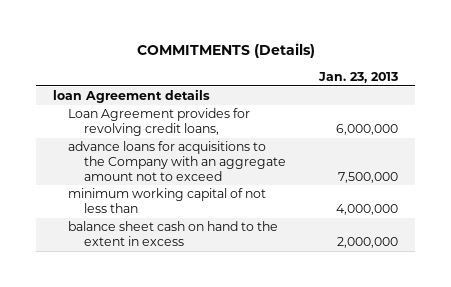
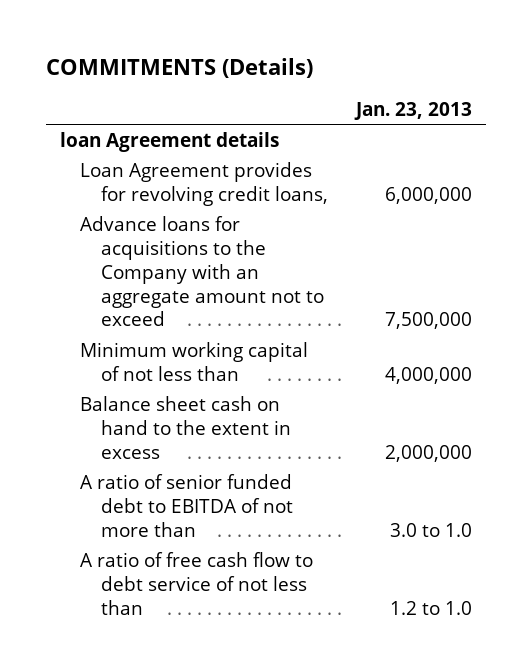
[68,141,286,181] advance loans for acquisitions to the Company with an aggregate amount not to exceed -> [80,215,324,327] Advance loans for acquisitions to the Company with an aggregate amount not to exceed
[68,188,267,214] minimum working capital of not less than -> [80,341,309,381] Minimum working capital of not less than
[68,221,279,247] balance sheet cash on hand to the extent in excess -> [80,395,291,459] Balance sheet cash on hand to the extent in excess
none -> [80,473,293,537] A ratio of senior funded debt to EBITDA of not more than
none -> [80,551,314,615] A ratio of free cash flow to debt service of not less than

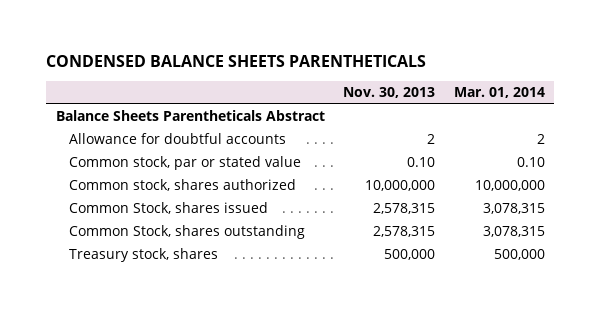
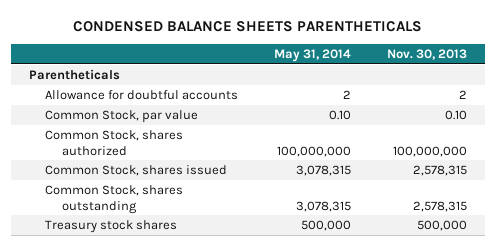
[453,86,545,98] Mar. 01, 2014 -> none
none -> [274,49,352,63] May 31, 2014
[55,110,325,122] Balance Sheets Parentheticals Abstract -> [28,68,120,80] Parentheticals
[68,156,301,171] Common stock, par or stated value -> [45,109,199,123] Common Stock, par value
[68,179,296,192] Common stock, shares authorized -> [45,129,184,156] Common Stock, shares authorized
[365,180,436,192] 10,000,000 -> [393,145,468,157] 100,000,000
[68,248,218,263] Treasury stock, shares -> [45,219,178,233] Treasury stock shares

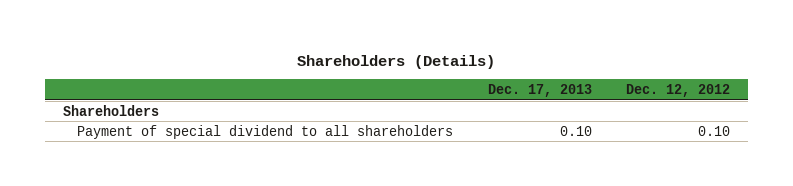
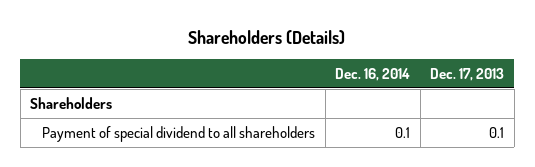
[626,83,731,97] Dec. 12, 2012 -> none
none -> [335,68,411,82] Dec. 16, 2014
[559,125,592,136] 0.10 -> [489,126,505,138] 0.1

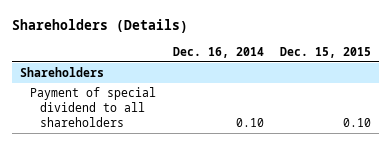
[430,68,505,82] Dec. 17, 2013 -> none
none -> [280,46,372,58] Dec. 15, 2015
[395,126,411,138] 0.1 -> [235,117,264,127] 0.10

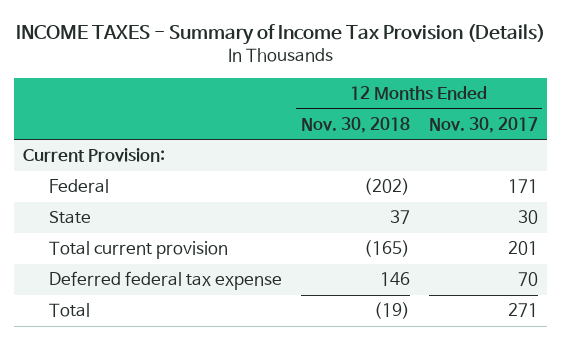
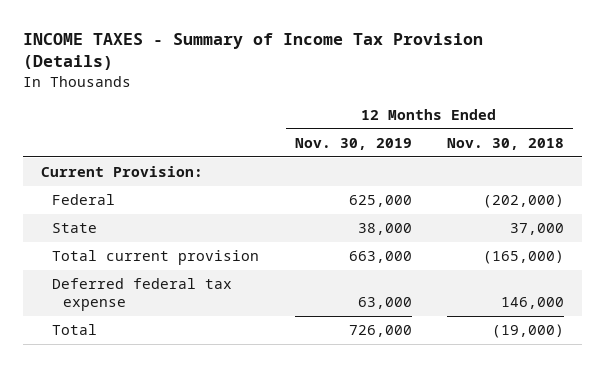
[428,116,538,133] Nov. 30, 2017 -> none
none -> [294,138,412,151] Nov. 30, 2019
[364,178,411,196] (202) -> [483,194,565,209] (202,000)
[390,210,411,225] 37 -> [510,223,565,236] 37,000
[364,240,411,258] (165) -> [483,250,565,265] (165,000)
[380,272,411,287] 146 -> [501,297,565,310] 146,000
[374,302,411,320] (19) -> [492,324,565,339] (19,000)

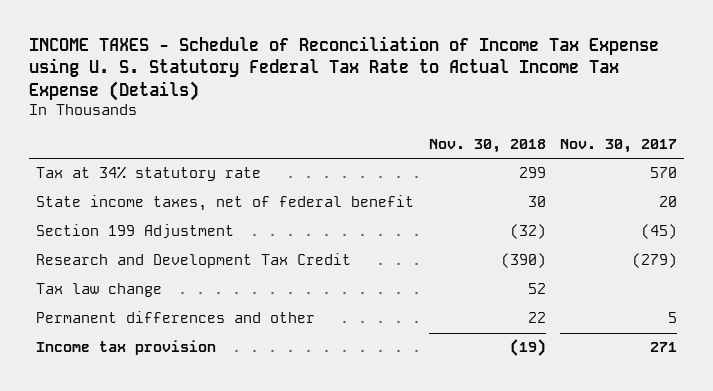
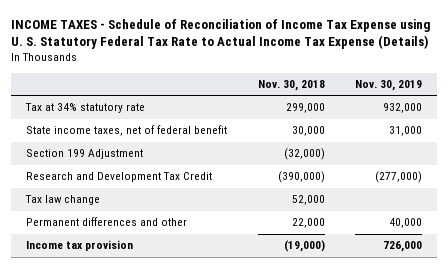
[560,139,678,154] Nov. 30, 2017 -> none
none -> [354,80,422,92] Nov. 30, 2019
[518,167,546,179] 299 -> [285,103,325,114] 299,000
[527,196,546,208] 30 -> [291,126,325,137] 30,000
[509,224,546,240] (32) -> [283,148,325,161] (32,000)
[500,253,546,269] (390) -> [277,171,325,184] (390,000)
[527,283,546,295] 52 -> [291,195,325,206] 52,000
[527,312,546,324] 22 -> [291,218,325,229] 22,000
[509,339,546,357] (19) -> [283,240,325,253] (19,000)

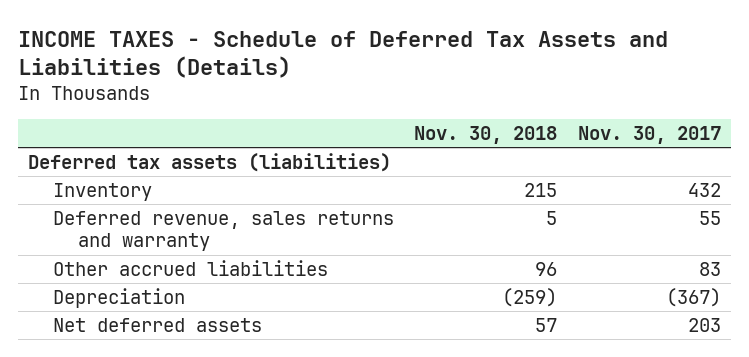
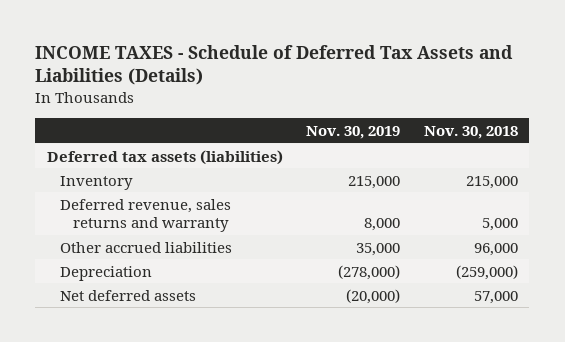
[577,125,721,144] Nov. 30, 2017 -> none
none -> [306,125,401,139] Nov. 30, 2019
[524,182,558,197] 215 -> [465,175,518,189] 215,000
[546,210,558,225] 5 -> [481,218,518,232] 5,000
[535,261,558,276] 96 -> [473,242,518,256] 96,000
[502,287,558,307] (259) -> [455,264,518,280] (259,000)
[535,317,558,332] 57 -> [473,290,518,304] 57,000

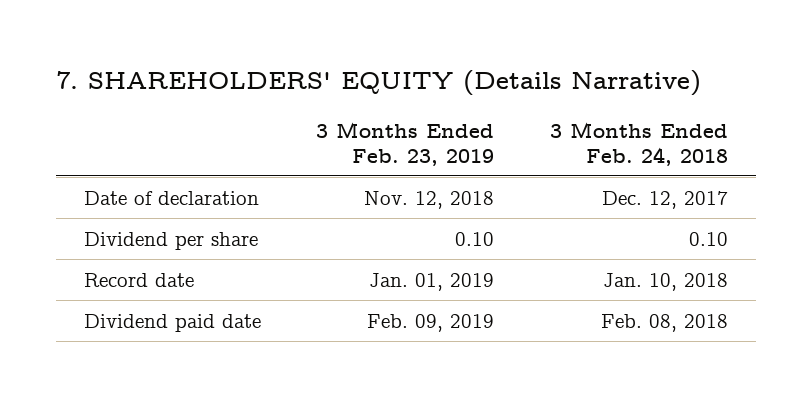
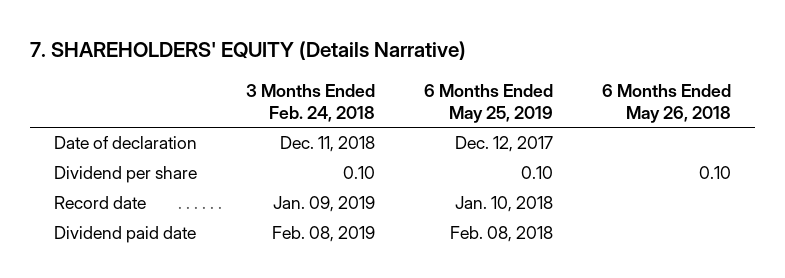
[316,121,495,166] 3 Months Ended Feb. 23, 2019 -> none
none -> [423,83,553,123] 6 Months Ended May 25, 2019
none -> [601,83,731,123] 6 Months Ended May 26, 2018
[602,190,729,209] Dec. 12, 2017 -> [280,136,376,153] Dec. 11, 2018
[603,272,729,291] Jan. 10, 2018 -> [273,196,376,213] Jan. 09, 2019
[601,313,729,332] Feb. 08, 2018 -> [272,226,376,243] Feb. 08, 2019

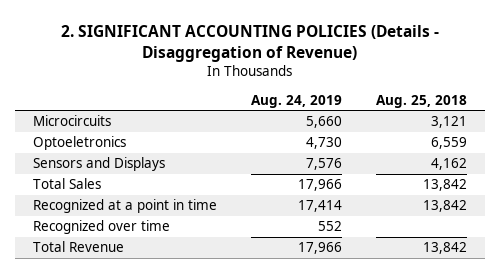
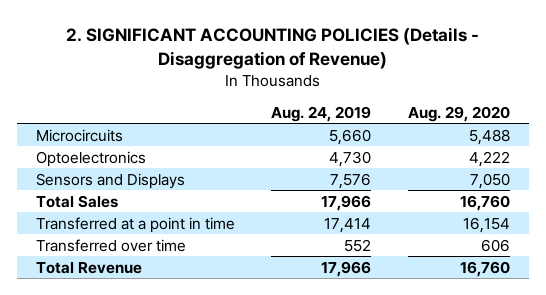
[376,94,468,108] Aug. 25, 2018 -> none
none -> [408,105,511,122] Aug. 29, 2020
[32,136,126,151] Optoeletronics -> [35,150,146,167] Optoelectronics
[32,199,217,214] Recognized at a point in time -> [35,216,235,233] Transferred at a point in time
[32,220,170,235] Recognized over time -> [35,238,186,252] Transferred over time

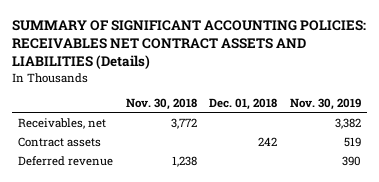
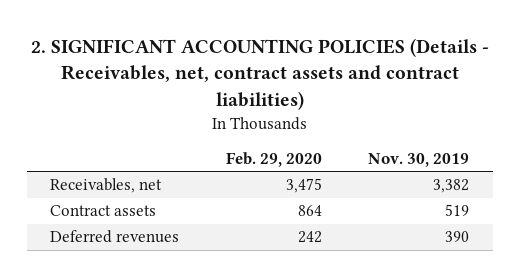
[11,19,366,69] SUMMARY OF SIGNIFICANT ACCOUNTING POLICIES: RECEIVABLES NET CONTRACT ASSETS AND LIABILITIES (Details) -> [30,37,489,110] 2. SIGNIFICANT ACCOUNTING POLICIES (Details - Receivables, net, contract assets and contract liabilities)
[125,97,197,110] Nov. 30, 2018 -> none
[209,97,278,110] Dec. 01, 2018 -> none
none -> [225,151,322,167] Feb. 29, 2020
[18,155,114,166] Deferred revenue -> [49,230,179,244] Deferred revenues

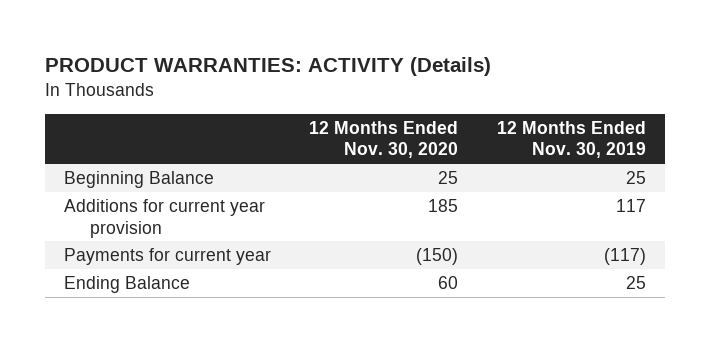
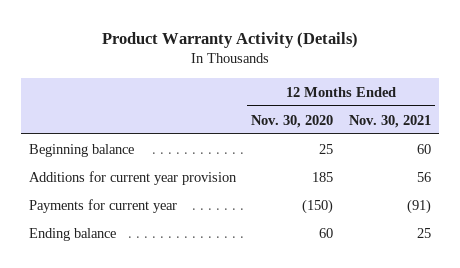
[45,57,492,77] PRODUCT WARRANTIES: ACTIVITY (Details) -> [101,31,358,48] Product Warranty Activity (Details)
[496,120,646,159] 12 Months Ended Nov. 30, 2019 -> none
none -> [348,114,431,128] Nov. 30, 2021
[64,170,215,188] Beginning Balance -> [28,143,134,157] Beginning balance
[64,275,191,293] Ending Balance -> [28,227,116,241] Ending balance

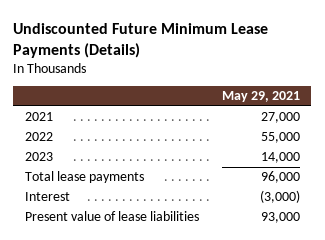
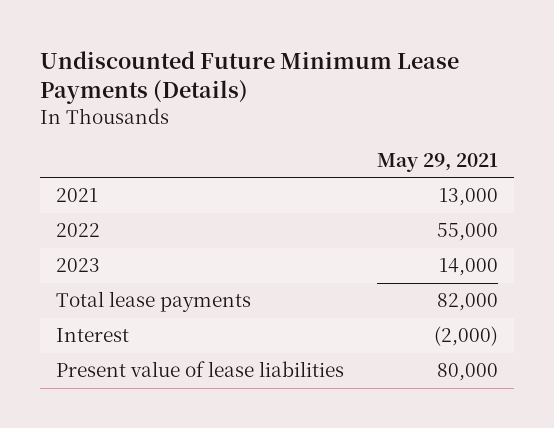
[260,112,300,124] 27,000 -> [438,188,498,207] 13,000
[260,171,300,184] 96,000 -> [436,293,498,312] 82,000
[259,190,300,204] (3,000) -> [433,326,498,347] (2,000)
[260,212,300,224] 93,000 -> [436,363,498,382] 80,000

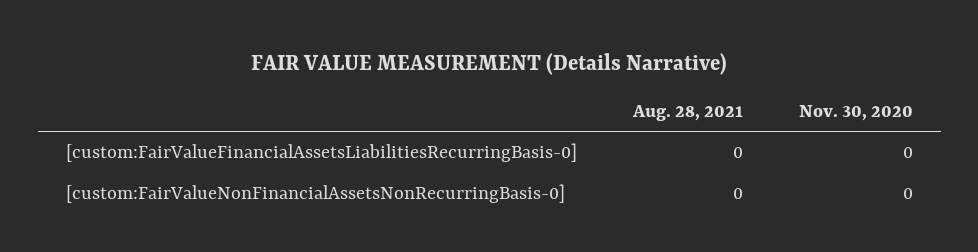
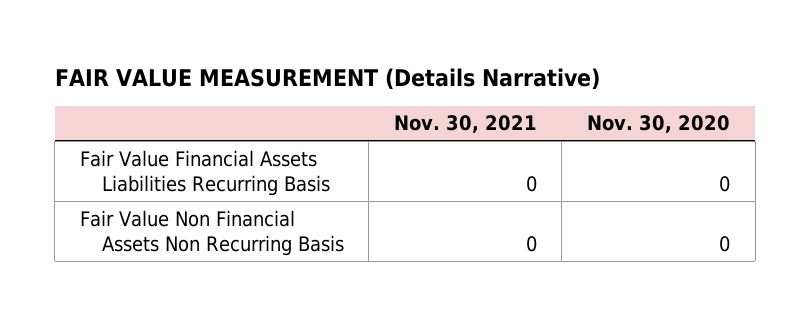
[631,104,743,121] Aug. 28, 2021 -> none
none -> [393,115,537,134] Nov. 30, 2021
[65,143,577,163] [custom:FairValueFinancialAssetsLiabilitiesRecurringBasis-0] -> [79,149,330,197] Fair Value Financial Assets Liabilities Recurring Basis
[65,184,565,204] [custom:FairValueNonFinancialAssetsNonRecurringBasis-0] -> [79,209,344,257] Fair Value Non Financial Assets Non Recurring Basis

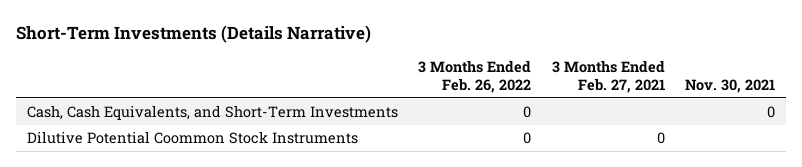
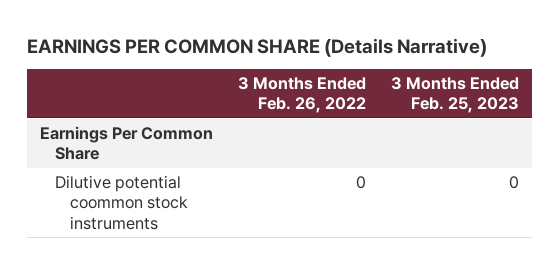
[16,25,372,44] Short-Term Investments (Details Narrative) -> [27,37,488,57] EARNINGS PER COMMON SHARE (Details Narrative)
[551,60,665,93] 3 Months Ended Feb. 27, 2021 -> none
[685,78,776,93] Nov. 30, 2021 -> none
none -> [391,76,520,114] 3 Months Ended Feb. 25, 2023
[26,105,398,121] Cash, Cash Equivalents, and Short-Term Investments -> none
none -> [39,125,213,161] Earnings Per Common Share
[26,131,358,145] Dilutive Potential Coommon Stock Instruments -> [54,174,188,231] Dilutive potential coommon stock instruments

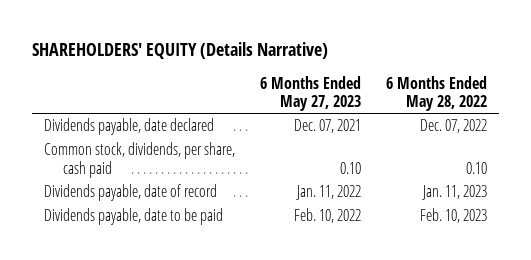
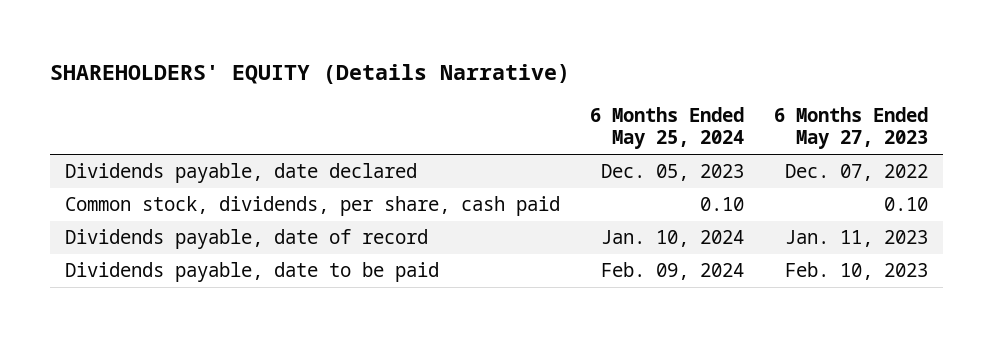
[385,75,487,111] 6 Months Ended May 28, 2022 -> none
none -> [590,106,745,150] 6 Months Ended May 25, 2024
[293,119,361,134] Dec. 07, 2021 -> [785,164,929,182] Dec. 07, 2022
[295,185,361,201] Jan. 11, 2022 -> [785,230,929,248] Jan. 11, 2023
[293,208,361,224] Feb. 10, 2022 -> [785,262,929,281] Feb. 10, 2023

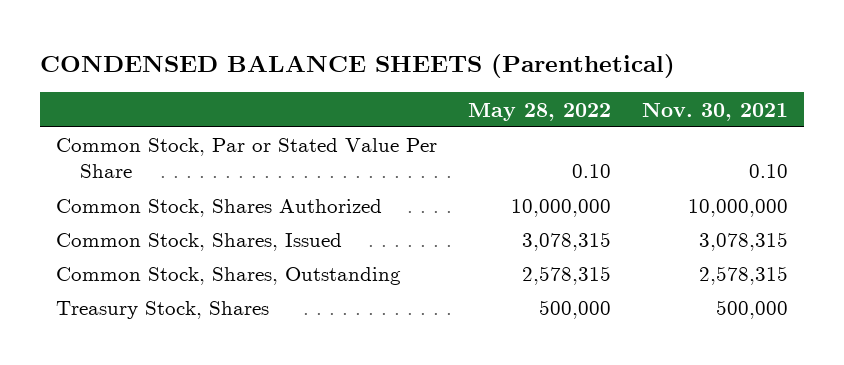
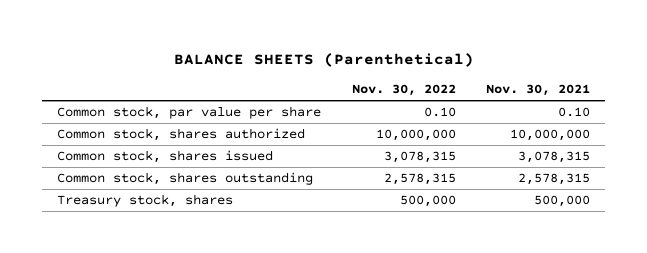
[39,53,675,78] CONDENSED BALANCE SHEETS (Parenthetical) -> [173,53,474,68] BALANCE SHEETS (Parenthetical)
[468,102,612,121] May 28, 2022 -> none
none -> [351,84,456,97] Nov. 30, 2022
[55,138,437,179] Common Stock, Par or Stated Value Per Share -> [57,106,322,120] Common stock, par value per share
[55,199,382,218] Common Stock, Shares Authorized -> [57,128,306,142] Common stock, shares authorized
[55,233,342,252] Common Stock, Shares, Issued -> [57,150,274,164] Common stock, shares issued
[55,267,401,286] Common Stock, Shares, Outstanding -> [57,172,314,186] Common stock, shares outstanding
[55,301,269,320] Treasury Stock, Shares -> [57,194,234,208] Treasury stock, shares

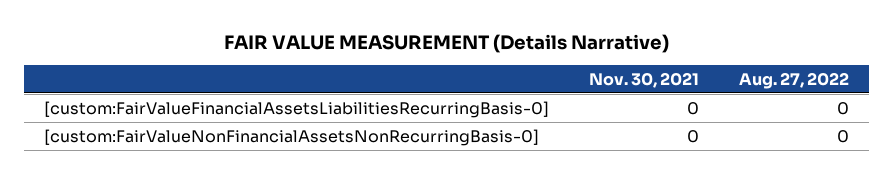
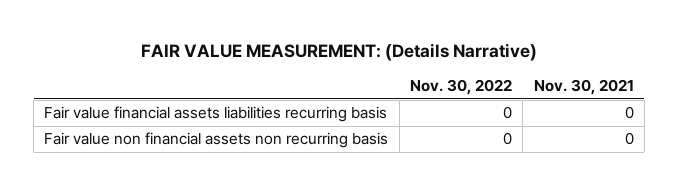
[223,34,669,54] FAIR VALUE MEASUREMENT (Details Narrative) -> [140,43,537,62] FAIR VALUE MEASUREMENT: (Details Narrative)
[739,71,850,89] Aug. 27, 2022 -> none
none -> [409,79,512,96] Nov. 30, 2022
[44,100,550,118] [custom:FairValueFinancialAssetsLiabilitiesRecurringBasis-0] -> [44,106,388,123] Fair value financial assets liabilities recurring basis
[44,128,540,146] [custom:FairValueNonFinancialAssetsNonRecurringBasis-0] -> [44,132,389,149] Fair value non financial assets non recurring basis

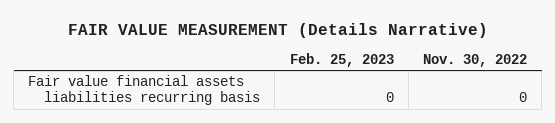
[140,43,537,62] FAIR VALUE MEASUREMENT: (Details Narrative) -> [67,23,488,39] FAIR VALUE MEASUREMENT (Details Narrative)
[533,79,634,96] Nov. 30, 2021 -> none
none -> [289,53,394,68] Feb. 25, 2023
[44,132,389,149] Fair value non financial assets non recurring basis -> none

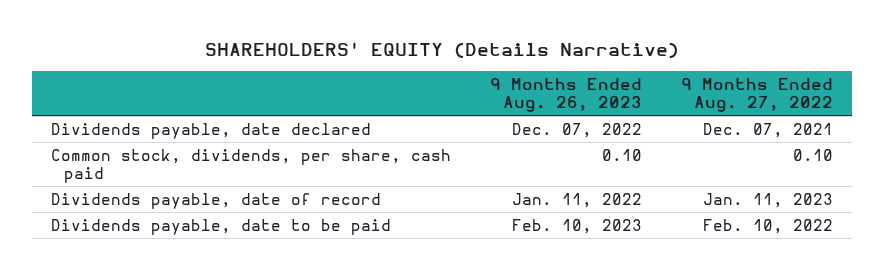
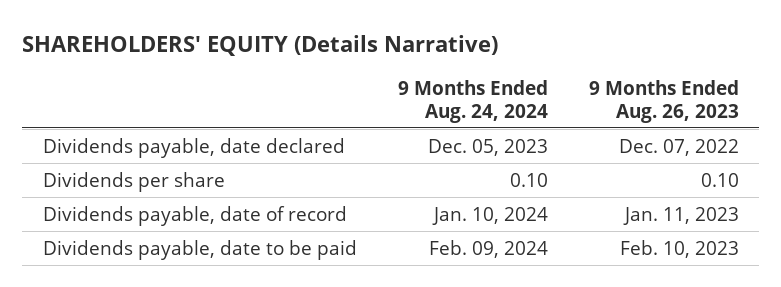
[680,78,833,113] 9 Months Ended Aug. 27, 2022 -> none
none -> [397,79,548,123] 9 Months Ended Aug. 24, 2024
[51,148,452,183] Common stock, dividends, per share, cash paid -> [42,171,225,192] Dividends per share
[512,192,643,208] Jan. 11, 2022 -> [622,206,739,225] Jan. 11, 2023

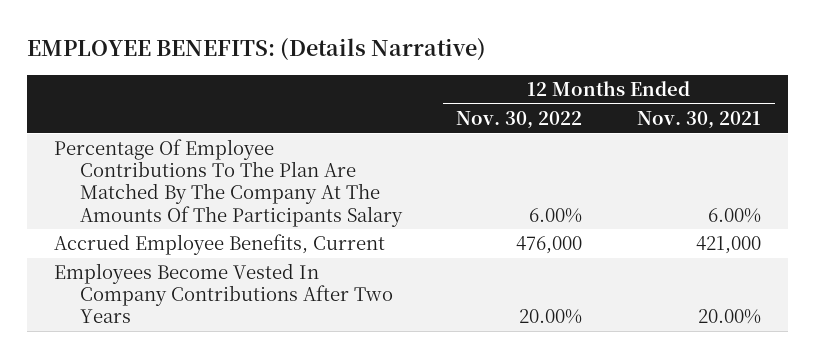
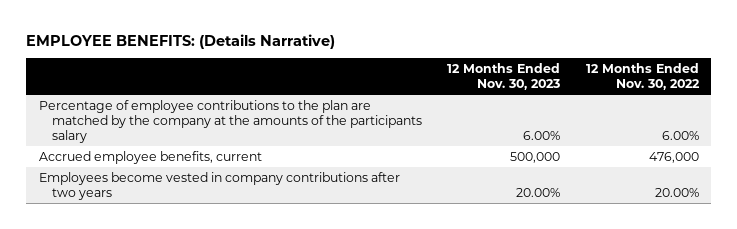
[636,111,761,130] Nov. 30, 2021 -> none
none -> [447,62,561,91] 12 Months Ended Nov. 30, 2023
[54,139,403,227] Percentage Of Employee Contributions To The Plan Are Matched By The Company At The Amounts Of The Participants Salary -> [38,99,422,144] Percentage of employee contributions to the plan are matched by the company at the amounts of the participants salary
[54,234,386,256] Accrued Employee Benefits, Current -> [38,150,262,164] Accrued employee benefits, current
[54,263,393,324] Employees Become Vested In Company Contributions After Two Years -> [38,171,400,201] Employees become vested in company contributions after two years

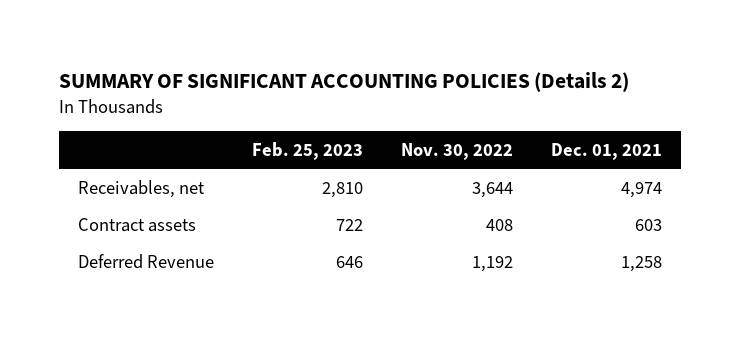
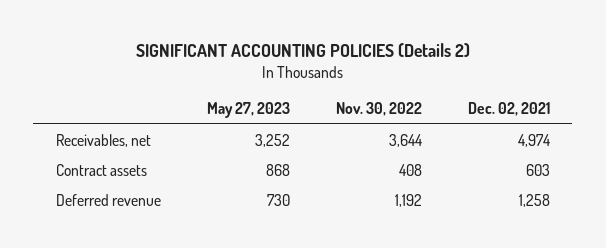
[58,71,629,92] SUMMARY OF SIGNIFICANT ACCOUNTING POLICIES (Details 2) -> [135,43,470,58] SIGNIFICANT ACCOUNTING POLICIES (Details 2)
[251,141,363,160] Feb. 25, 2023 -> none
[550,142,662,160] Dec. 01, 2021 -> none
none -> [206,102,290,119] May 27, 2023
none -> [467,102,550,117] Dec. 02, 2021
[77,253,214,269] Deferred Revenue -> [56,193,162,206] Deferred revenue

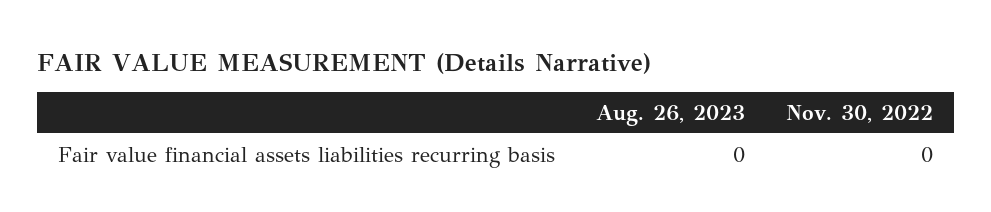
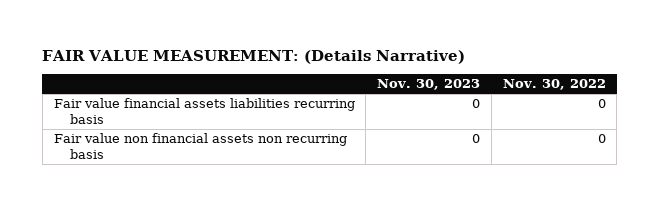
[37,52,652,74] FAIR VALUE MEASUREMENT (Details Narrative) -> [42,50,466,65] FAIR VALUE MEASUREMENT: (Details Narrative)
[596,104,746,126] Aug. 26, 2023 -> none
none -> [377,79,481,91] Nov. 30, 2023
none -> [53,133,347,160] Fair value non financial assets non recurring basis

